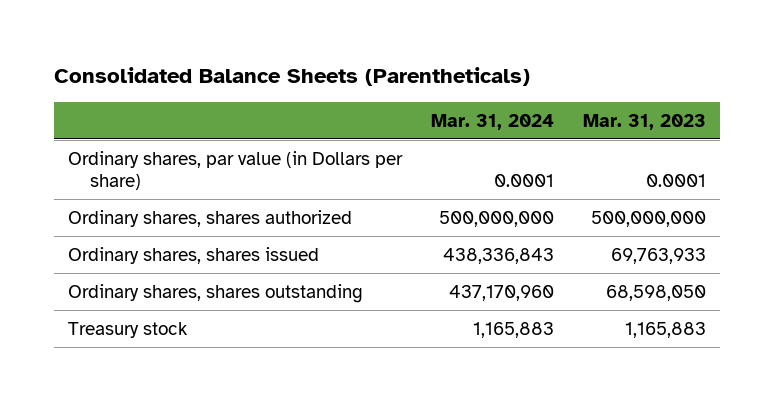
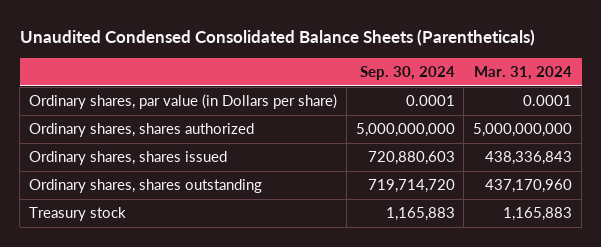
[54,67,531,87] Consolidated Balance Sheets (Parentheticals) -> [19,28,535,46] Unaudited Condensed Consolidated Balance Sheets (Parentheticals)
[582,113,706,130] Mar. 31, 2023 -> none
none -> [359,66,455,81] Sep. 30, 2024
[439,210,555,227] 500,000,000 -> [473,123,573,138] 5,000,000,000

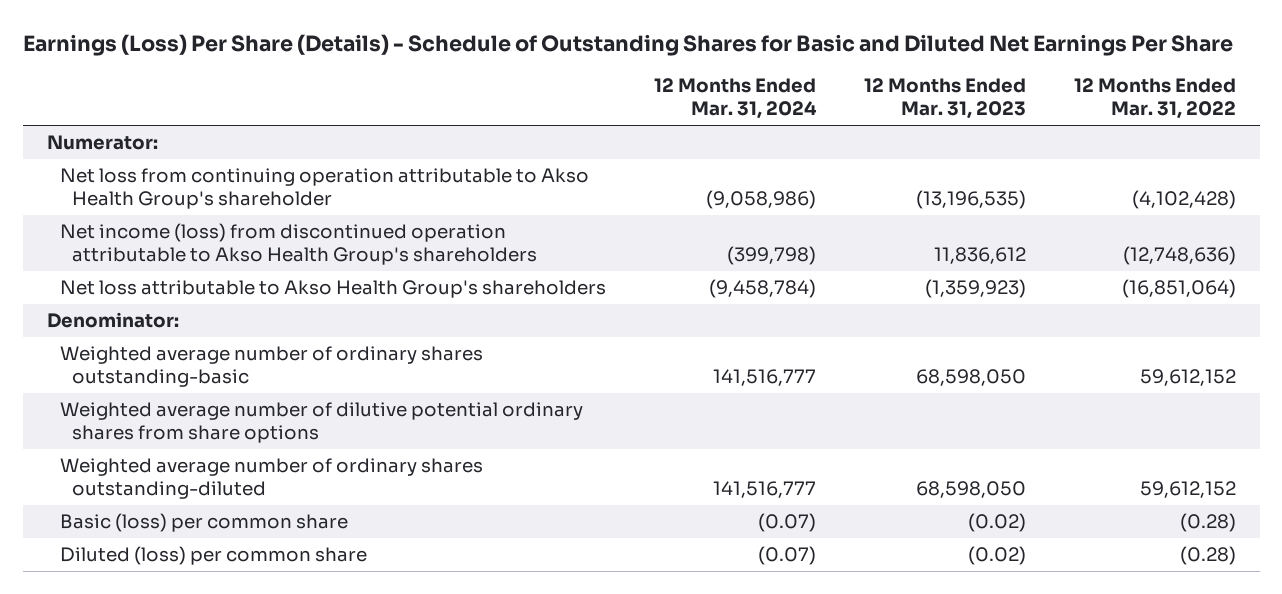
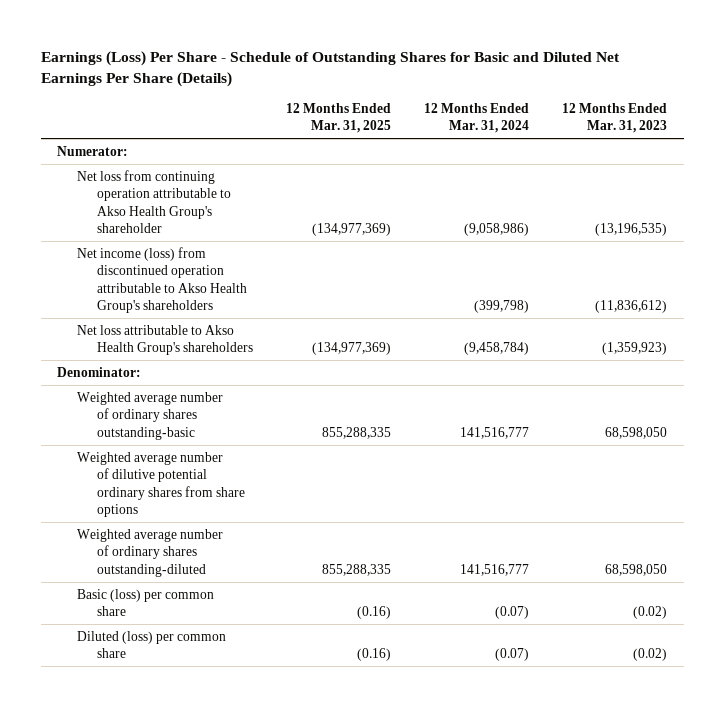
[22,33,1233,56] Earnings (Loss) Per Share (Details) - Schedule of Outstanding Shares for Basic and Diluted Net Earnings Per Share -> [40,50,620,87] Earnings (Loss) Per Share - Schedule of Outstanding Shares for Basic and Diluted Net Earnings Per Share (Details)
[1073,78,1236,120] 12 Months Ended Mar. 31, 2022 -> none
none -> [285,102,391,134] 12 Months Ended Mar. 31, 2025
[933,247,1026,265] 11,836,612 -> [595,300,668,314] (11,836,612)

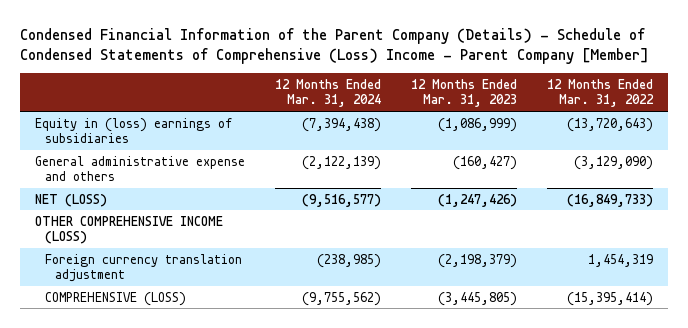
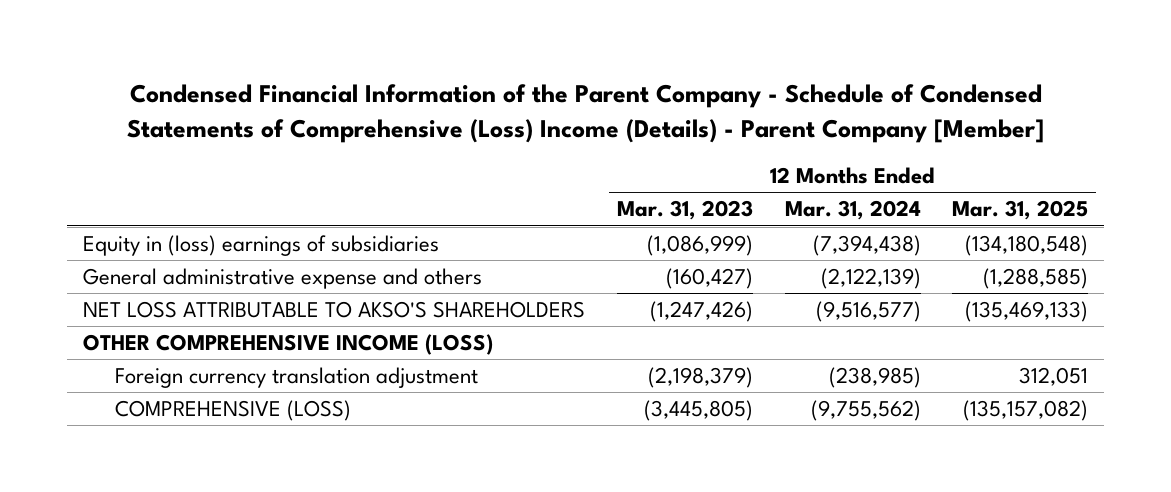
[19,27,649,65] Condensed Financial Information of the Parent Company (Details) - Schedule of Condensed Statements of Comprehensive (Loss) Income - Parent Company [Member] -> [126,83,1044,143] Condensed Financial Information of the Parent Company - Schedule of Condensed Statements of Comprehensive (Loss) Income (Details) - Parent Company [Member]
[547,78,655,108] 12 Months Ended Mar. 31, 2022 -> none
none -> [952,200,1089,221] Mar. 31, 2025
[34,193,107,207] NET (LOSS) -> [83,301,586,319] NET LOSS ATTRIBUTABLE TO AKSO'S SHAREHOLDERS

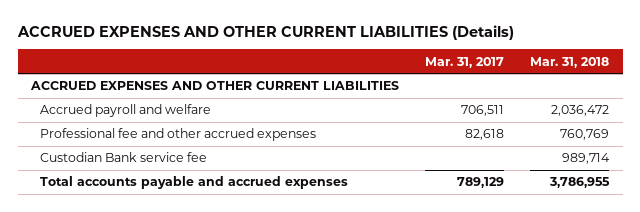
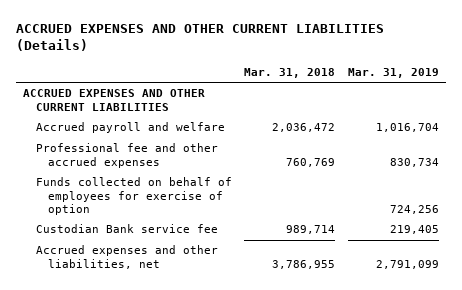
[425,56,505,68] Mar. 31, 2017 -> none
none -> [348,67,440,78] Mar. 31, 2019
none -> [35,177,232,215] Funds collected on behalf of employees for exercise of option
[39,176,348,190] Total accounts payable and accrued expenses -> [35,245,218,269] Accrued expenses and other liabilities, net

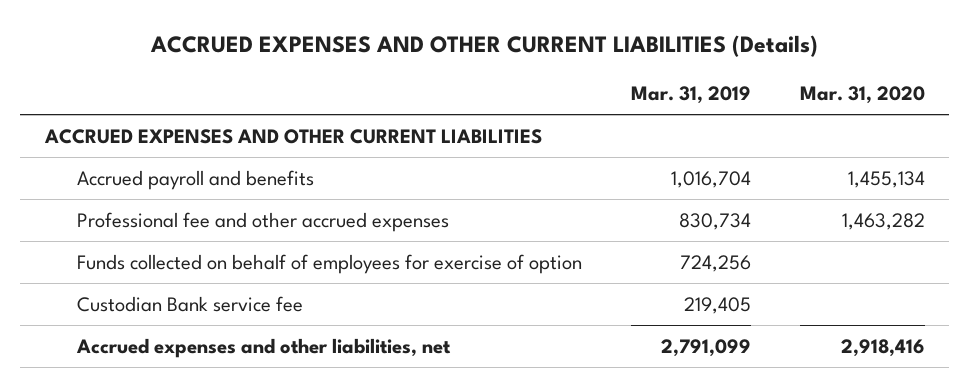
[244,67,336,78] Mar. 31, 2018 -> none
none -> [799,86,925,105] Mar. 31, 2020
[35,122,225,134] Accrued payroll and welfare -> [76,169,314,190] Accrued payroll and benefits

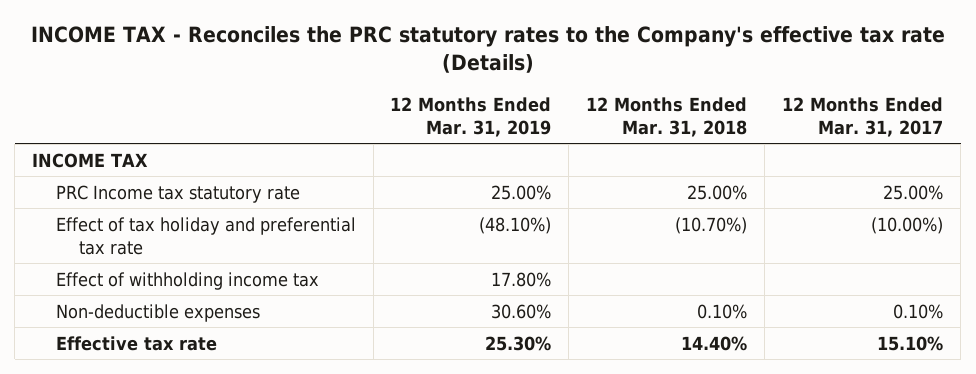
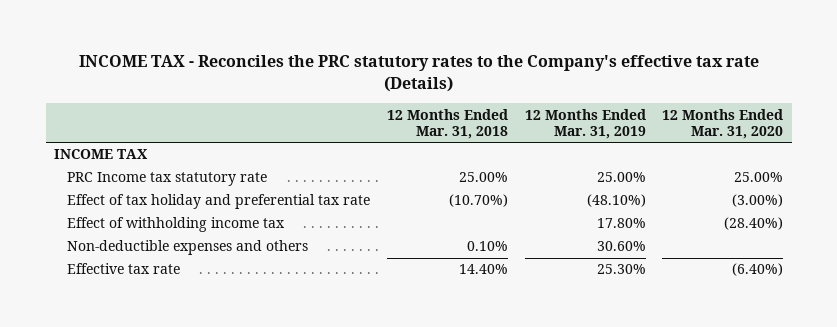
[782,96,944,137] 12 Months Ended Mar. 31, 2017 -> none
none -> [662,108,784,139] 12 Months Ended Mar. 31, 2020
[55,303,260,322] Non-deductible expenses -> [67,240,309,256] Non-deductible expenses and others

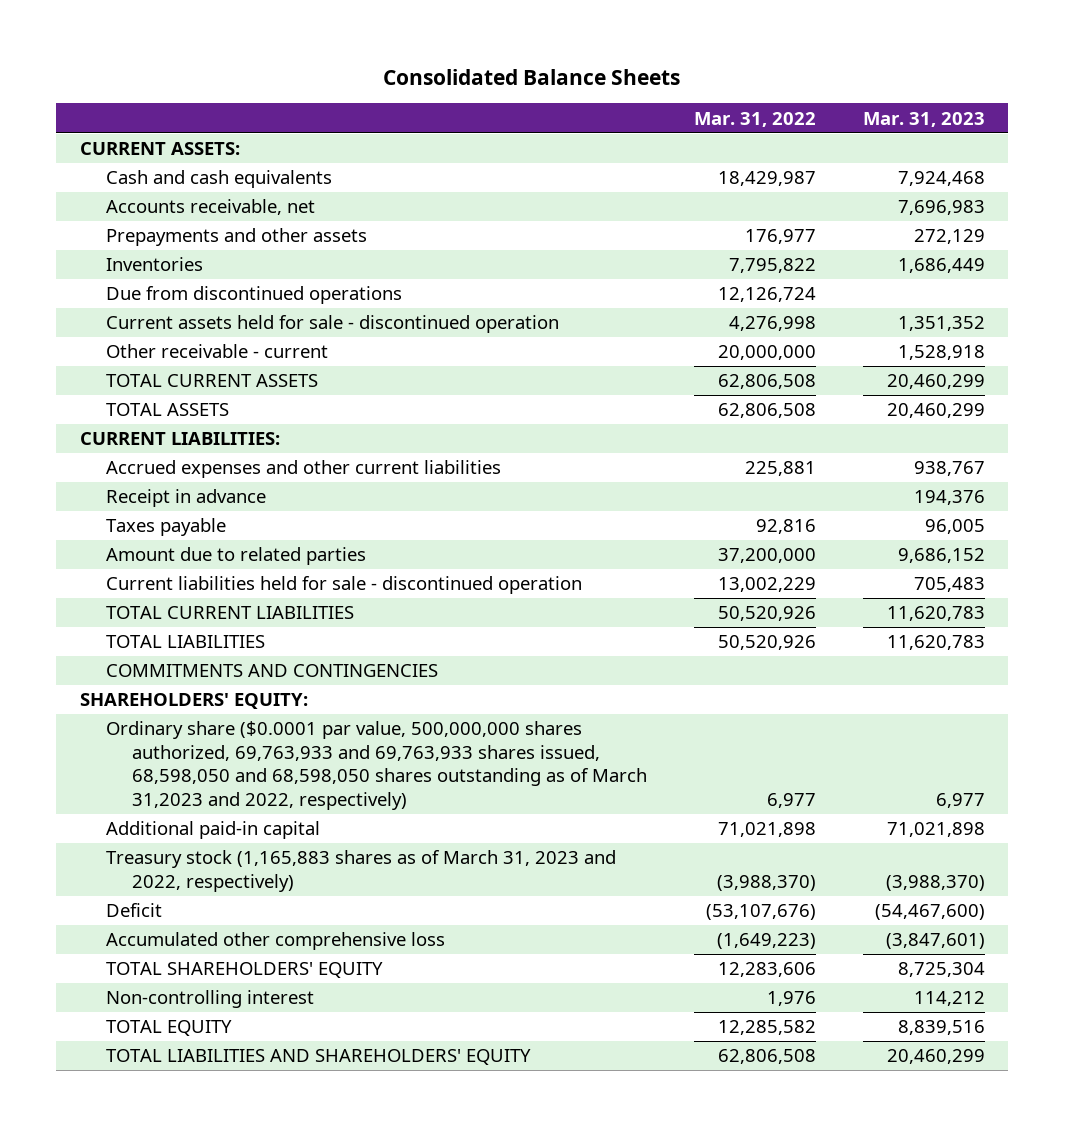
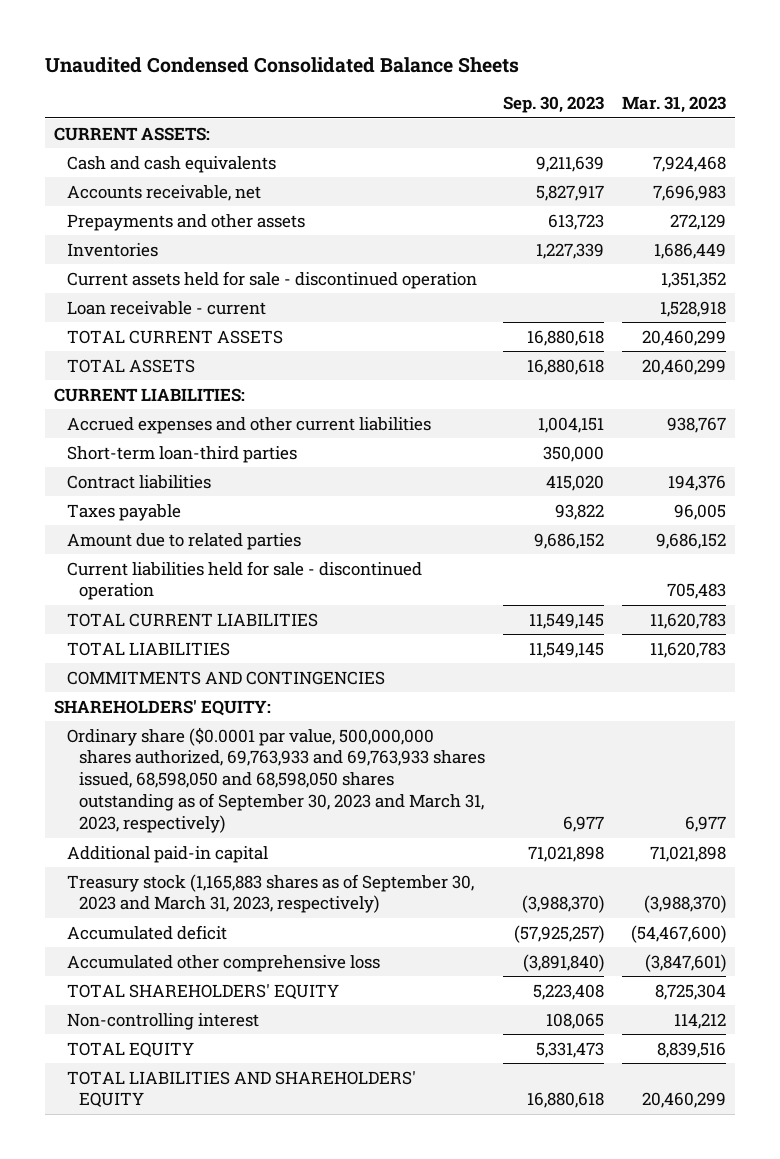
[383,68,681,85] Consolidated Balance Sheets -> [45,56,520,73] Unaudited Condensed Consolidated Balance Sheets
[693,111,816,127] Mar. 31, 2022 -> none
none -> [502,96,604,114] Sep. 30, 2023
[105,286,402,305] Due from discontinued operations -> none
[105,344,328,359] Other receivable - current -> [66,300,266,315] Loan receivable - current
none -> [66,445,297,463] Short-term loan-third parties
[105,489,266,508] Receipt in advance -> [66,474,211,489] Contract liabilities
[105,721,648,810] Ordinary share ($0.0001 par value, 500,000,000 shares authorized, 69,763,933 and 69,763,933 shares issued, 68,598,050 and 68,598,050 shares outstanding as of March 31,2023 and 2022, respectively) -> [66,726,486,834] Ordinary share ($0.0001 par value, 500,000,000 shares authorized, 69,763,933 and 69,763,933 shares issued, 68,598,050 and 68,598,050 shares outstanding as of September 30, 2023 and March 31, 2023, respectively)
[105,850,616,892] Treasury stock (1,165,883 shares as of March 31, 2023 and 2022, respectively) -> [66,873,474,914] Treasury stock (1,165,883 shares as of September 30, 2023 and March 31, 2023, respectively)
[105,903,162,918] Deficit -> [66,924,227,940] Accumulated deficit

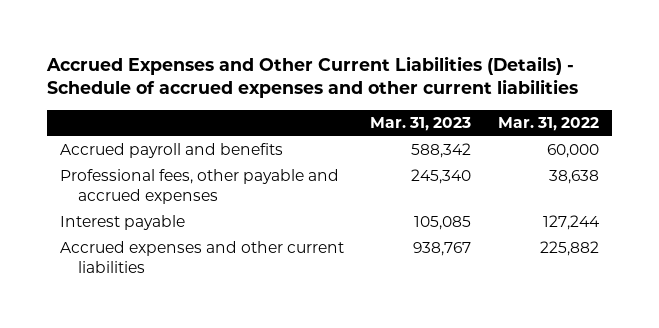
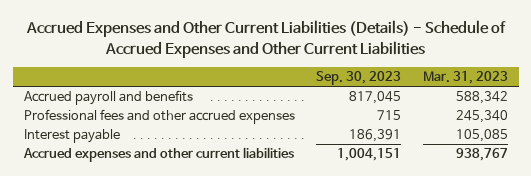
[45,55,578,99] Accrued Expenses and Other Current Liabilities (Details) - Schedule of accrued expenses and other current liabilities -> [25,20,506,58] Accrued Expenses and Other Current Liabilities (Details) - Schedule of Accrued Expenses and Other Current Liabilities
[497,117,599,132] Mar. 31, 2022 -> none
none -> [316,71,402,86] Sep. 30, 2023
[60,169,340,205] Professional fees, other payable and accrued expenses -> [23,109,295,125] Professional fees and other accrued expenses

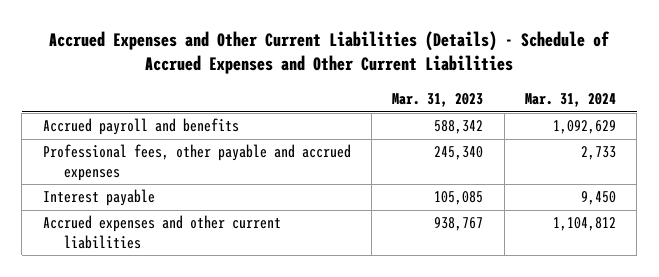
[316,71,402,86] Sep. 30, 2023 -> none
none -> [524,93,616,108] Mar. 31, 2024
[23,109,295,125] Professional fees and other accrued expenses -> [42,144,351,181] Professional fees, other payable and accrued expenses

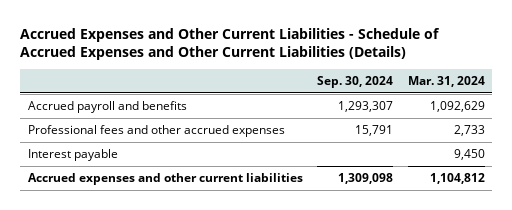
[49,31,611,75] Accrued Expenses and Other Current Liabilities (Details) - Schedule of Accrued Expenses and Other Current Liabilities -> [20,27,441,61] Accrued Expenses and Other Current Liabilities - Schedule of Accrued Expenses and Other Current Liabilities (Details)
[392,93,484,108] Mar. 31, 2023 -> none
none -> [317,76,394,89] Sep. 30, 2024
[42,144,351,181] Professional fees, other payable and accrued expenses -> [27,124,285,137] Professional fees and other accrued expenses

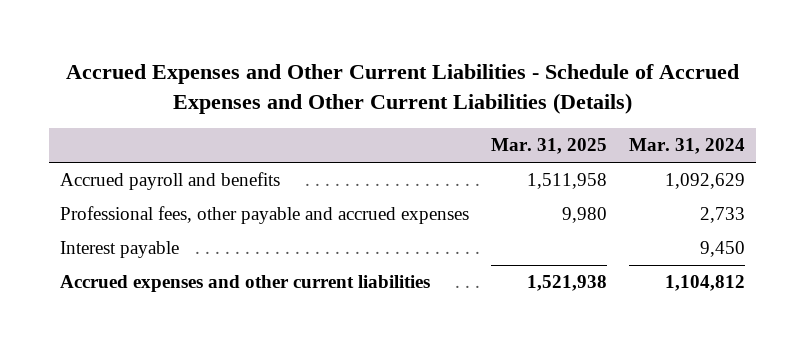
[317,76,394,89] Sep. 30, 2024 -> none
none -> [491,138,608,155] Mar. 31, 2025
[27,124,285,137] Professional fees and other accrued expenses -> [60,206,470,225] Professional fees, other payable and accrued expenses

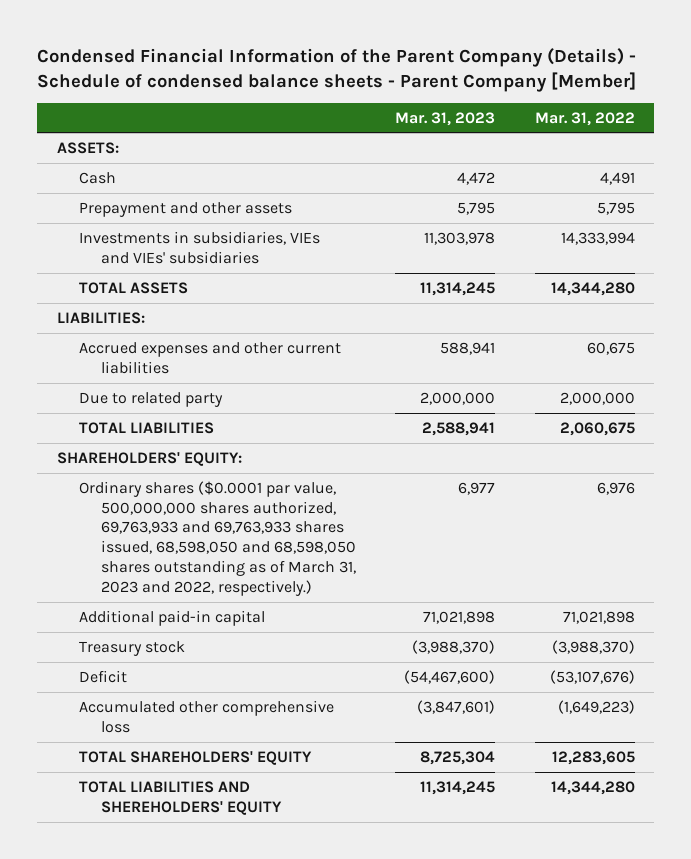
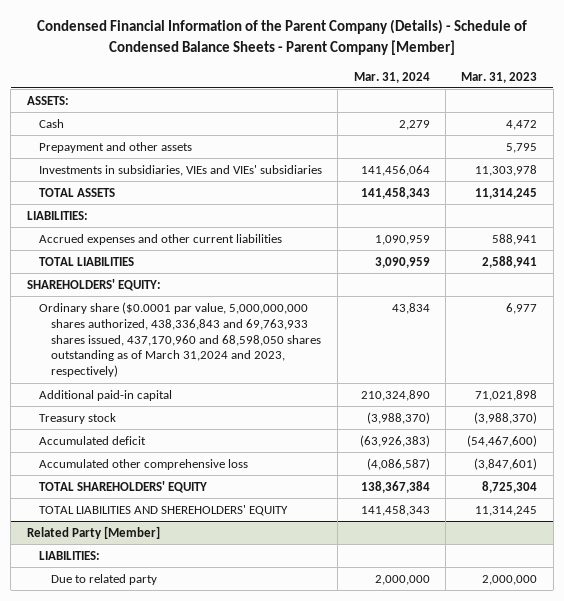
[37,47,637,92] Condensed Financial Information of the Parent Company (Details) - Schedule of condensed balance sheets - Parent Company [Member] -> [37,19,528,55] Condensed Financial Information of the Parent Company (Details) - Schedule of Condensed Balance Sheets - Parent Company [Member]
[534,111,635,126] Mar. 31, 2022 -> none
none -> [353,71,430,83] Mar. 31, 2024
[78,392,223,408] Due to related party -> none
[78,481,356,596] Ordinary shares ($0.0001 par value, 500,000,000 shares authorized, 69,763,933 and 69,763,933 shares issued, 68,598,050 and 68,598,050 shares outstanding as of March 31, 2023 and 2022, respectively.) -> [38,301,321,378] Ordinary share ($0.0001 par value, 5,000,000,000 shares authorized, 438,336,843 and 69,763,933 shares issued, 437,170,960 and 68,598,050 shares outstanding as of March 31,2024 and 2023, respectively)
[78,670,127,684] Deficit -> [38,435,146,445] Accumulated deficit
none -> [26,525,160,539] Related Party [Member]
none -> [38,550,100,560] LIABILITIES:
none -> [50,573,157,585] Due to related party

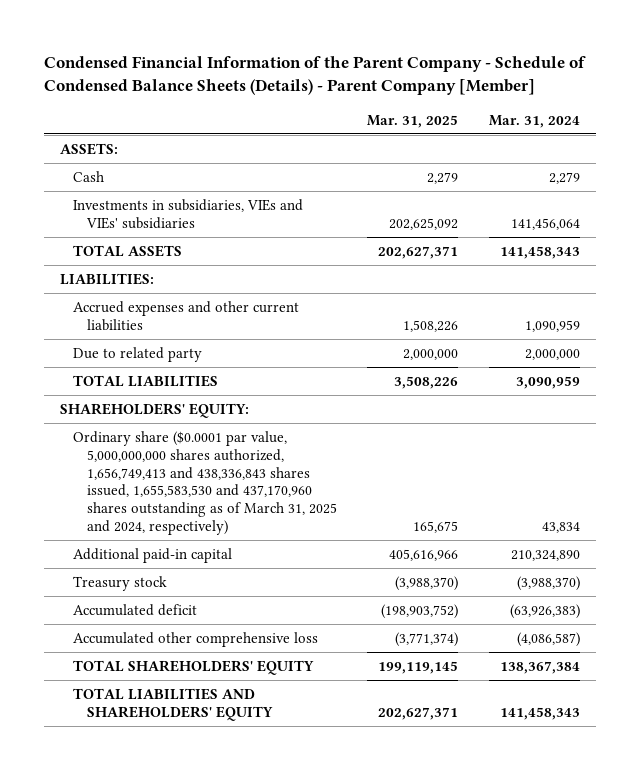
[37,19,528,55] Condensed Financial Information of the Parent Company (Details) - Schedule of Condensed Balance Sheets - Parent Company [Member] -> [44,55,587,95] Condensed Financial Information of the Parent Company - Schedule of Condensed Balance Sheets (Details) - Parent Company [Member]
[461,71,538,83] Mar. 31, 2023 -> none
none -> [367,114,459,128] Mar. 31, 2025
[38,141,192,153] Prepayment and other assets -> none
none -> [73,347,203,363] Due to related party
[38,301,321,378] Ordinary share ($0.0001 par value, 5,000,000,000 shares authorized, 438,336,843 and 69,763,933 shares issued, 437,170,960 and 68,598,050 shares outstanding as of March 31,2024 and 2023, respectively) -> [73,431,337,535] Ordinary share ($0.0001 par value, 5,000,000,000 shares authorized, 1,656,749,413 and 438,336,843 shares issued, 1,655,583,530 and 437,170,960 shares outstanding as of March 31, 2025 and 2024, respectively)
[26,525,160,539] Related Party [Member] -> none
[38,550,100,560] LIABILITIES: -> none
[50,573,157,585] Due to related party -> none
[38,504,288,516] TOTAL LIABILITIES AND SHEREHOLDERS' EQUITY -> [73,688,273,721] TOTAL LIABILITIES AND SHAREHOLDERS' EQUITY

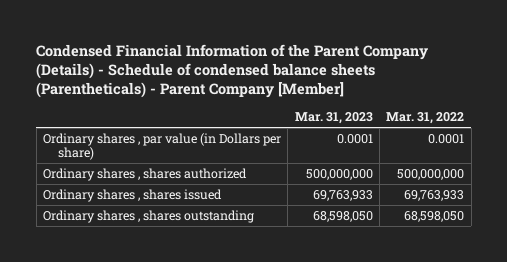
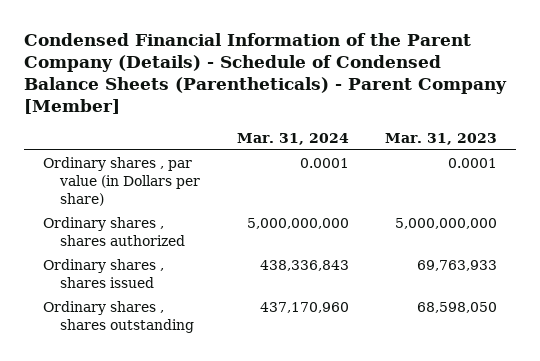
[36,43,429,99] Condensed Financial Information of the Parent Company (Details) - Schedule of condensed balance sheets (Parentheticals) - Parent Company [Member] -> [24,33,508,115] Condensed Financial Information of the Parent Company (Details) - Schedule of Condensed Balance Sheets (Parentheticals) - Parent Company [Member]
[386,112,465,125] Mar. 31, 2022 -> none
none -> [236,133,349,146] Mar. 31, 2024
[305,168,373,180] 500,000,000 -> [395,217,498,229] 5,000,000,000

